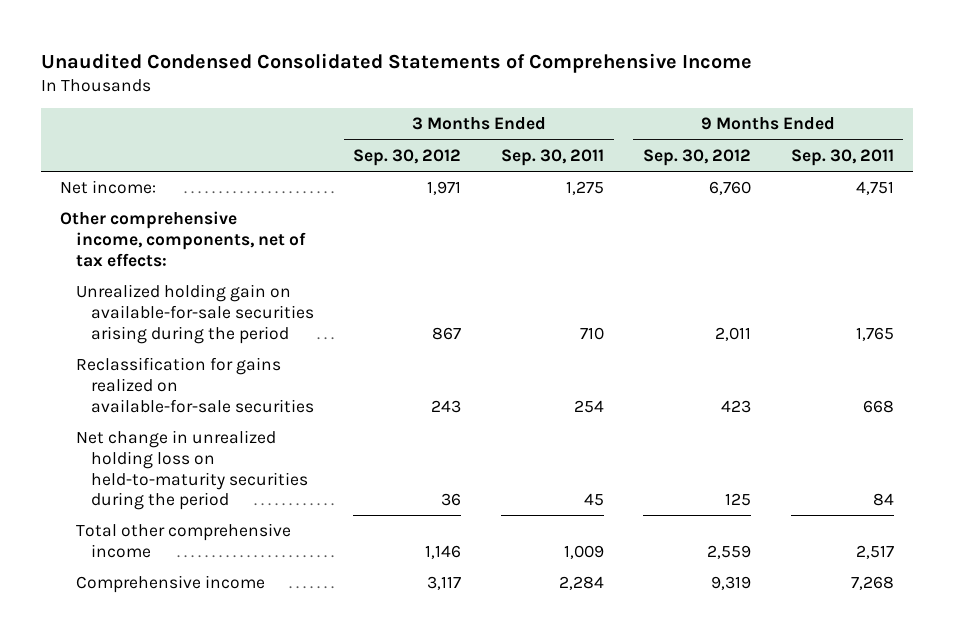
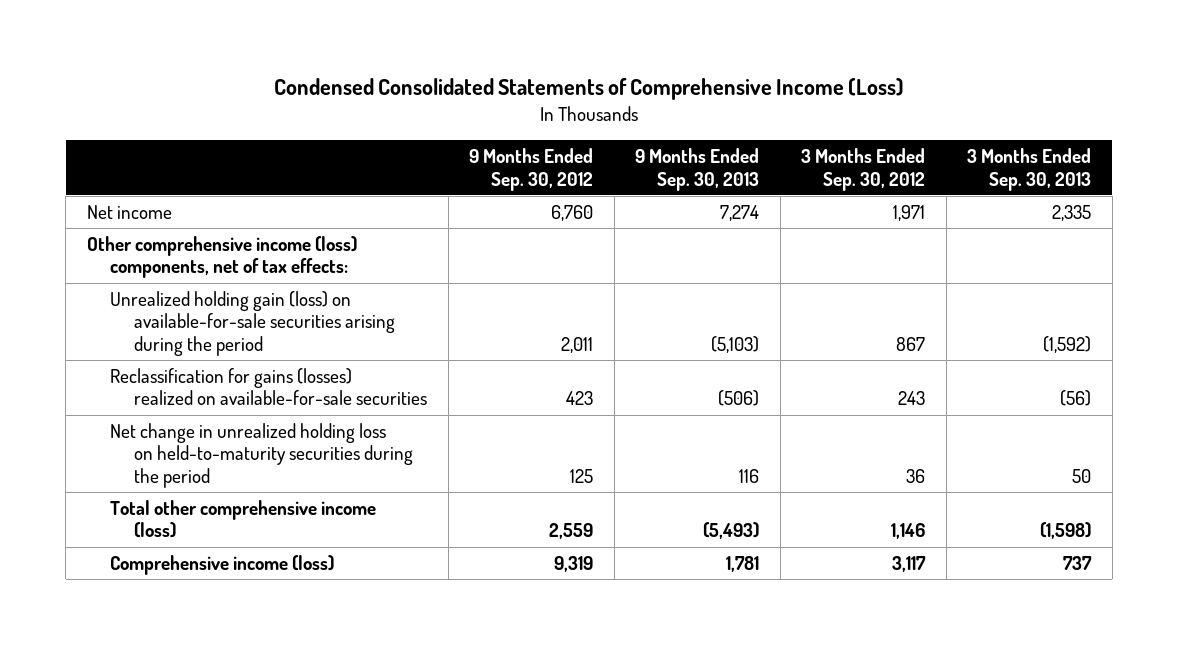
[40,52,752,73] Unaudited Condensed Consolidated Statements of Comprehensive Income -> [273,78,904,101] Condensed Consolidated Statements of Comprehensive Income (Loss)
[500,148,604,166] Sep. 30, 2011 -> none
[790,148,894,166] Sep. 30, 2011 -> none
none -> [635,148,760,191] 9 Months Ended Sep. 30, 2013
none -> [967,148,1092,191] 3 Months Ended Sep. 30, 2013
[60,180,157,195] Net income: -> [86,205,172,220] Net income
[60,211,306,267] Other comprehensive income, components, net of tax effects: -> [86,236,357,279] Other comprehensive income (loss) components, net of tax effects:
[75,284,315,344] Unrealized holding gain on available-for-sale securities arising during the period -> [110,291,396,356] Unrealized holding gain (loss) on available-for-sale securities arising during the period
[75,357,315,413] Reclassification for gains realized on available-for-sale securities -> [110,368,428,406] Reclassification for gains (losses) realized on available-for-sale securities
[75,523,291,558] Total other comprehensive income -> [110,500,377,539] Total other comprehensive income (loss)
[75,575,265,594] Comprehensive income -> [110,555,335,576] Comprehensive income (loss)

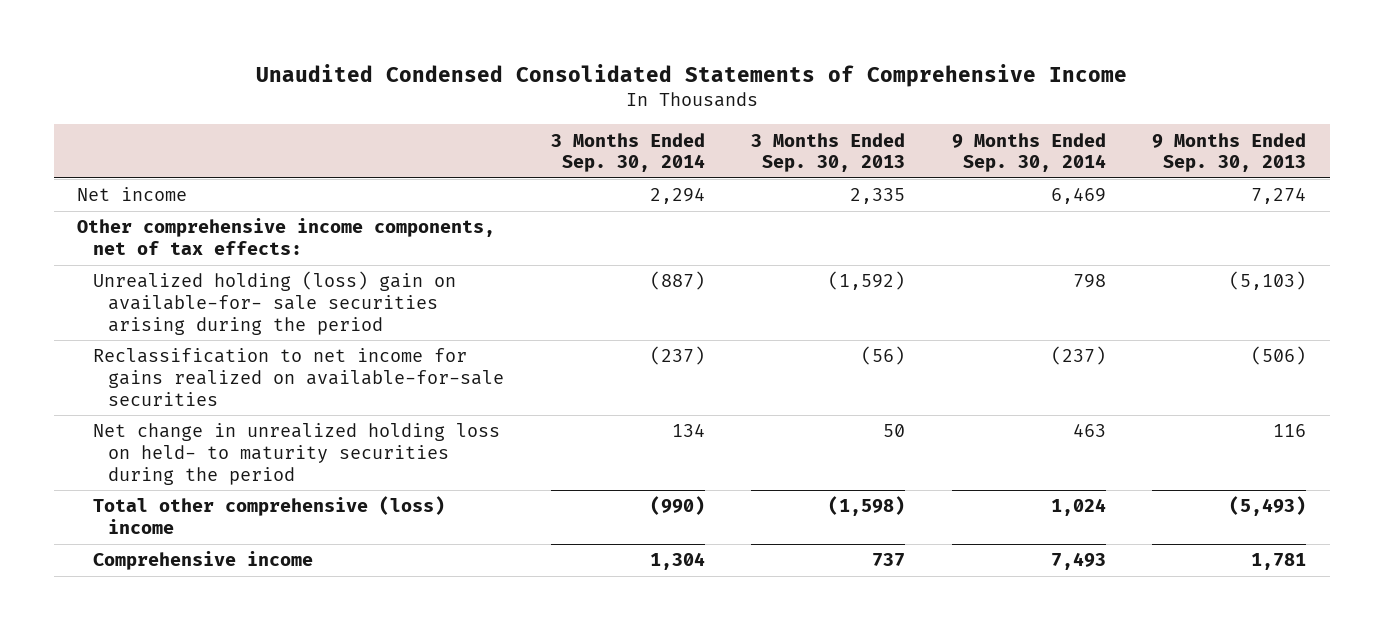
[273,78,904,101] Condensed Consolidated Statements of Comprehensive Income (Loss) -> [255,64,1127,88] Unaudited Condensed Consolidated Statements of Comprehensive Income
[469,148,594,191] 9 Months Ended Sep. 30, 2012 -> none
[801,148,926,191] 3 Months Ended Sep. 30, 2012 -> none
none -> [550,132,705,173] 3 Months Ended Sep. 30, 2014
none -> [951,132,1106,173] 9 Months Ended Sep. 30, 2014
[86,236,357,279] Other comprehensive income (loss) components, net of tax effects: -> [77,218,496,255] Other comprehensive income components, net of tax effects:
[110,291,396,356] Unrealized holding gain (loss) on available-for-sale securities arising during the period -> [92,271,456,335] Unrealized holding (loss) gain on available-for- sale securities arising during the period
[110,368,428,406] Reclassification for gains (losses) realized on available-for-sale securities -> [92,348,505,406] Reclassification to net income for gains realized on available-for-sale securities
[110,423,414,488] Net change in unrealized holding loss on held-to-maturity securities during the period -> [92,423,500,485] Net change in unrealized holding loss on held- to maturity securities during the period
[110,500,377,539] Total other comprehensive income (loss) -> [92,496,445,534] Total other comprehensive (loss) income
[110,555,335,576] Comprehensive income (loss) -> [92,551,313,571] Comprehensive income

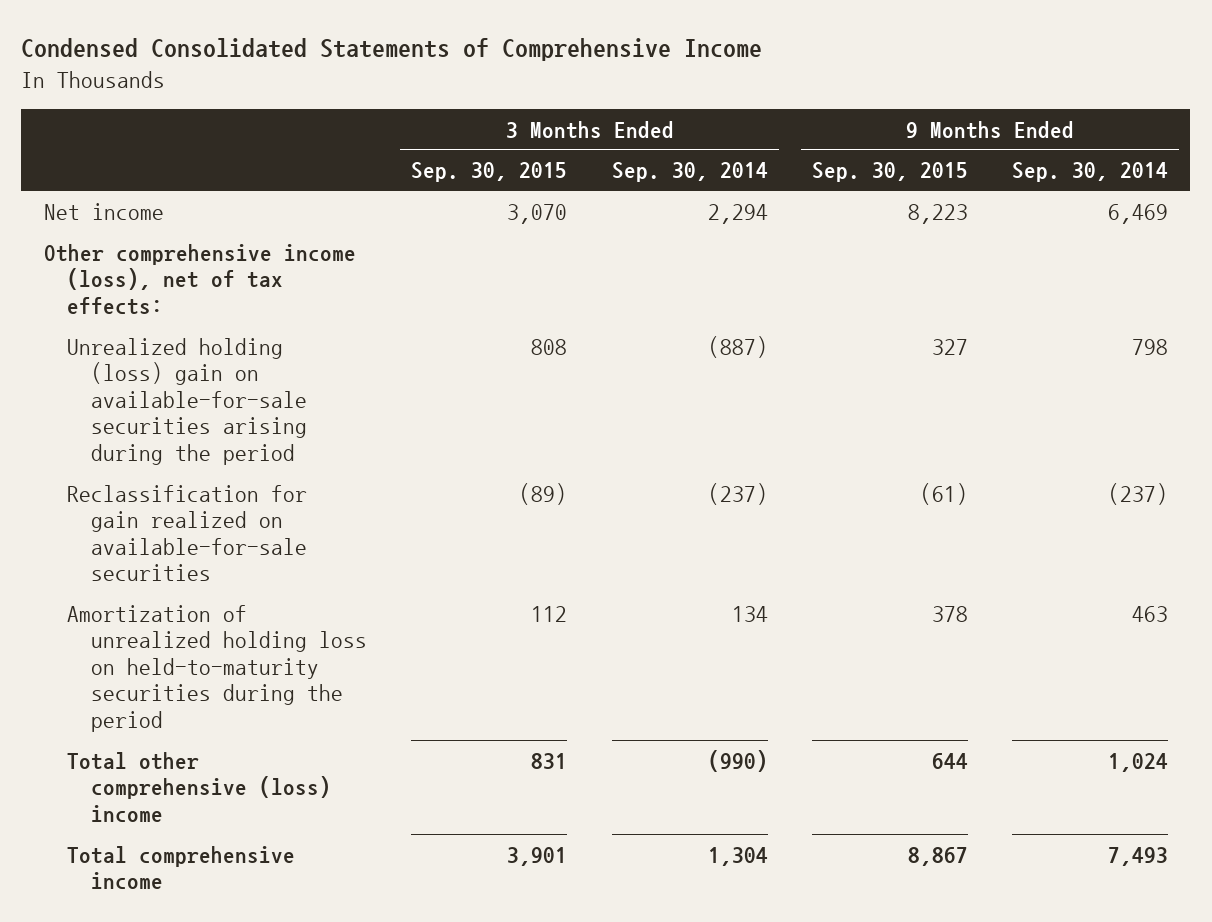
[255,64,1127,88] Unaudited Condensed Consolidated Statements of Comprehensive Income -> [21,38,763,62] Condensed Consolidated Statements of Comprehensive Income
[751,132,906,173] 3 Months Ended Sep. 30, 2013 -> none
[1152,132,1307,173] 9 Months Ended Sep. 30, 2013 -> none
none -> [411,162,568,183] Sep. 30, 2015
none -> [811,162,968,183] Sep. 30, 2015
[77,218,496,255] Other comprehensive income components, net of tax effects: -> [43,243,356,315] Other comprehensive income (loss), net of tax effects:
[92,271,456,335] Unrealized holding (loss) gain on available-for- sale securities arising during the period -> [67,337,308,465] Unrealized holding (loss) gain on available-for-sale securities arising during the period
[92,348,505,406] Reclassification to net income for gains realized on available-for-sale securities -> [67,484,308,582] Reclassification for gain realized on available-for-sale securities
[92,423,500,485] Net change in unrealized holding loss on held- to maturity securities during the period -> [67,604,368,732] Amortization of unrealized holding loss on held-to-maturity securities during the period
[92,551,313,571] Comprehensive income -> [67,845,296,891] Total comprehensive income

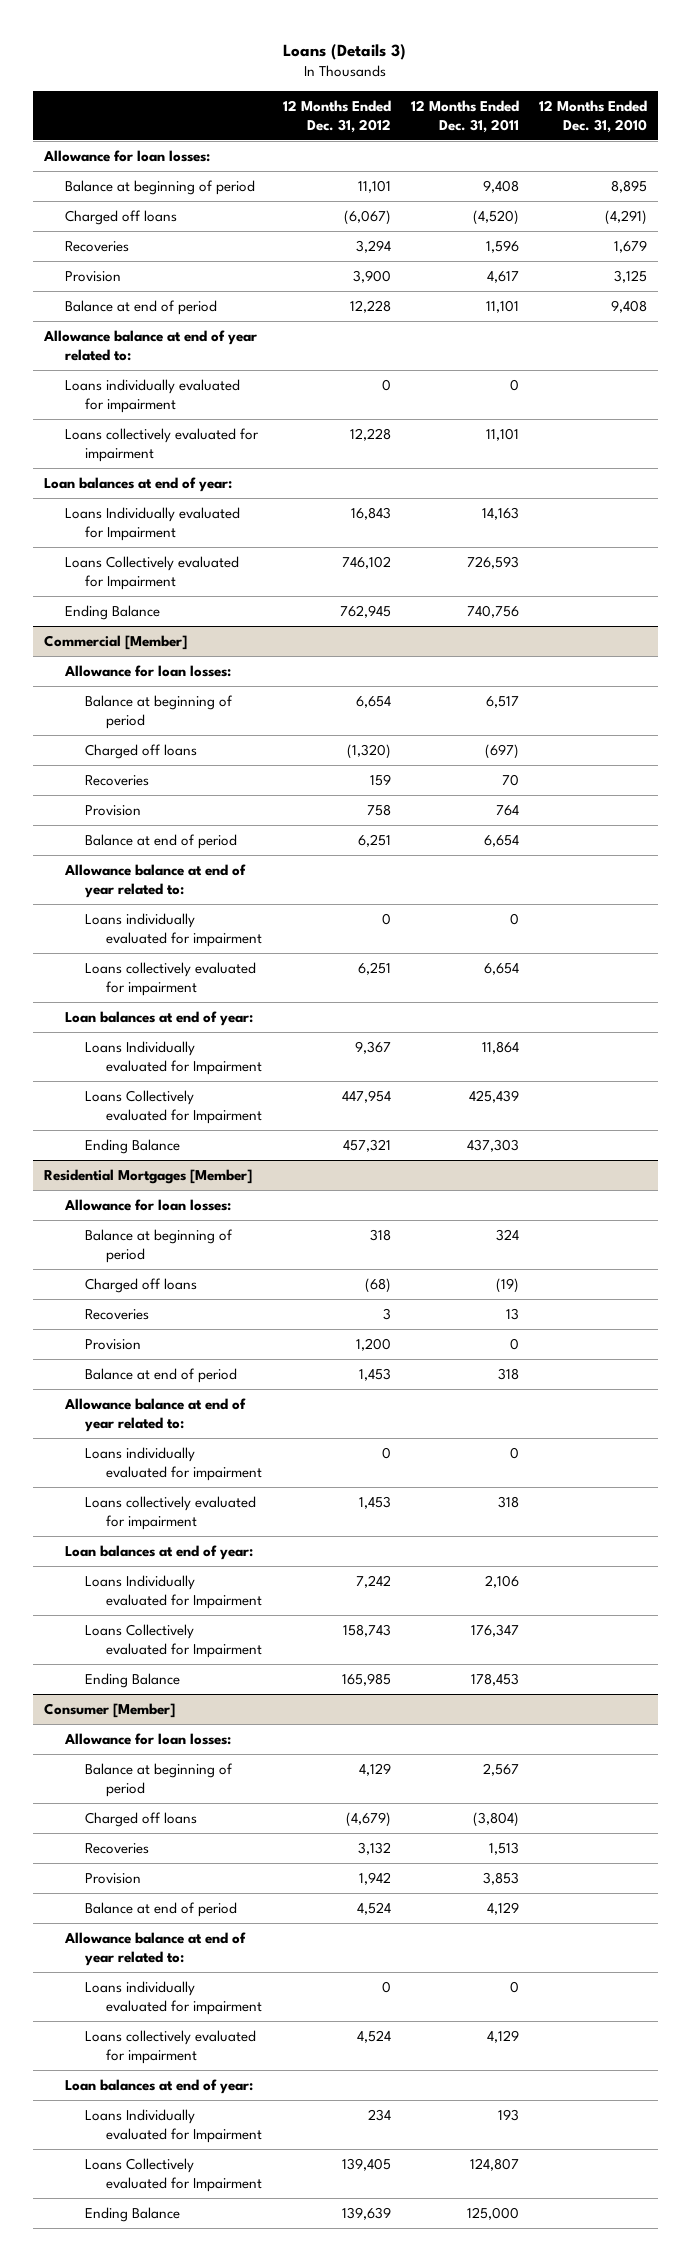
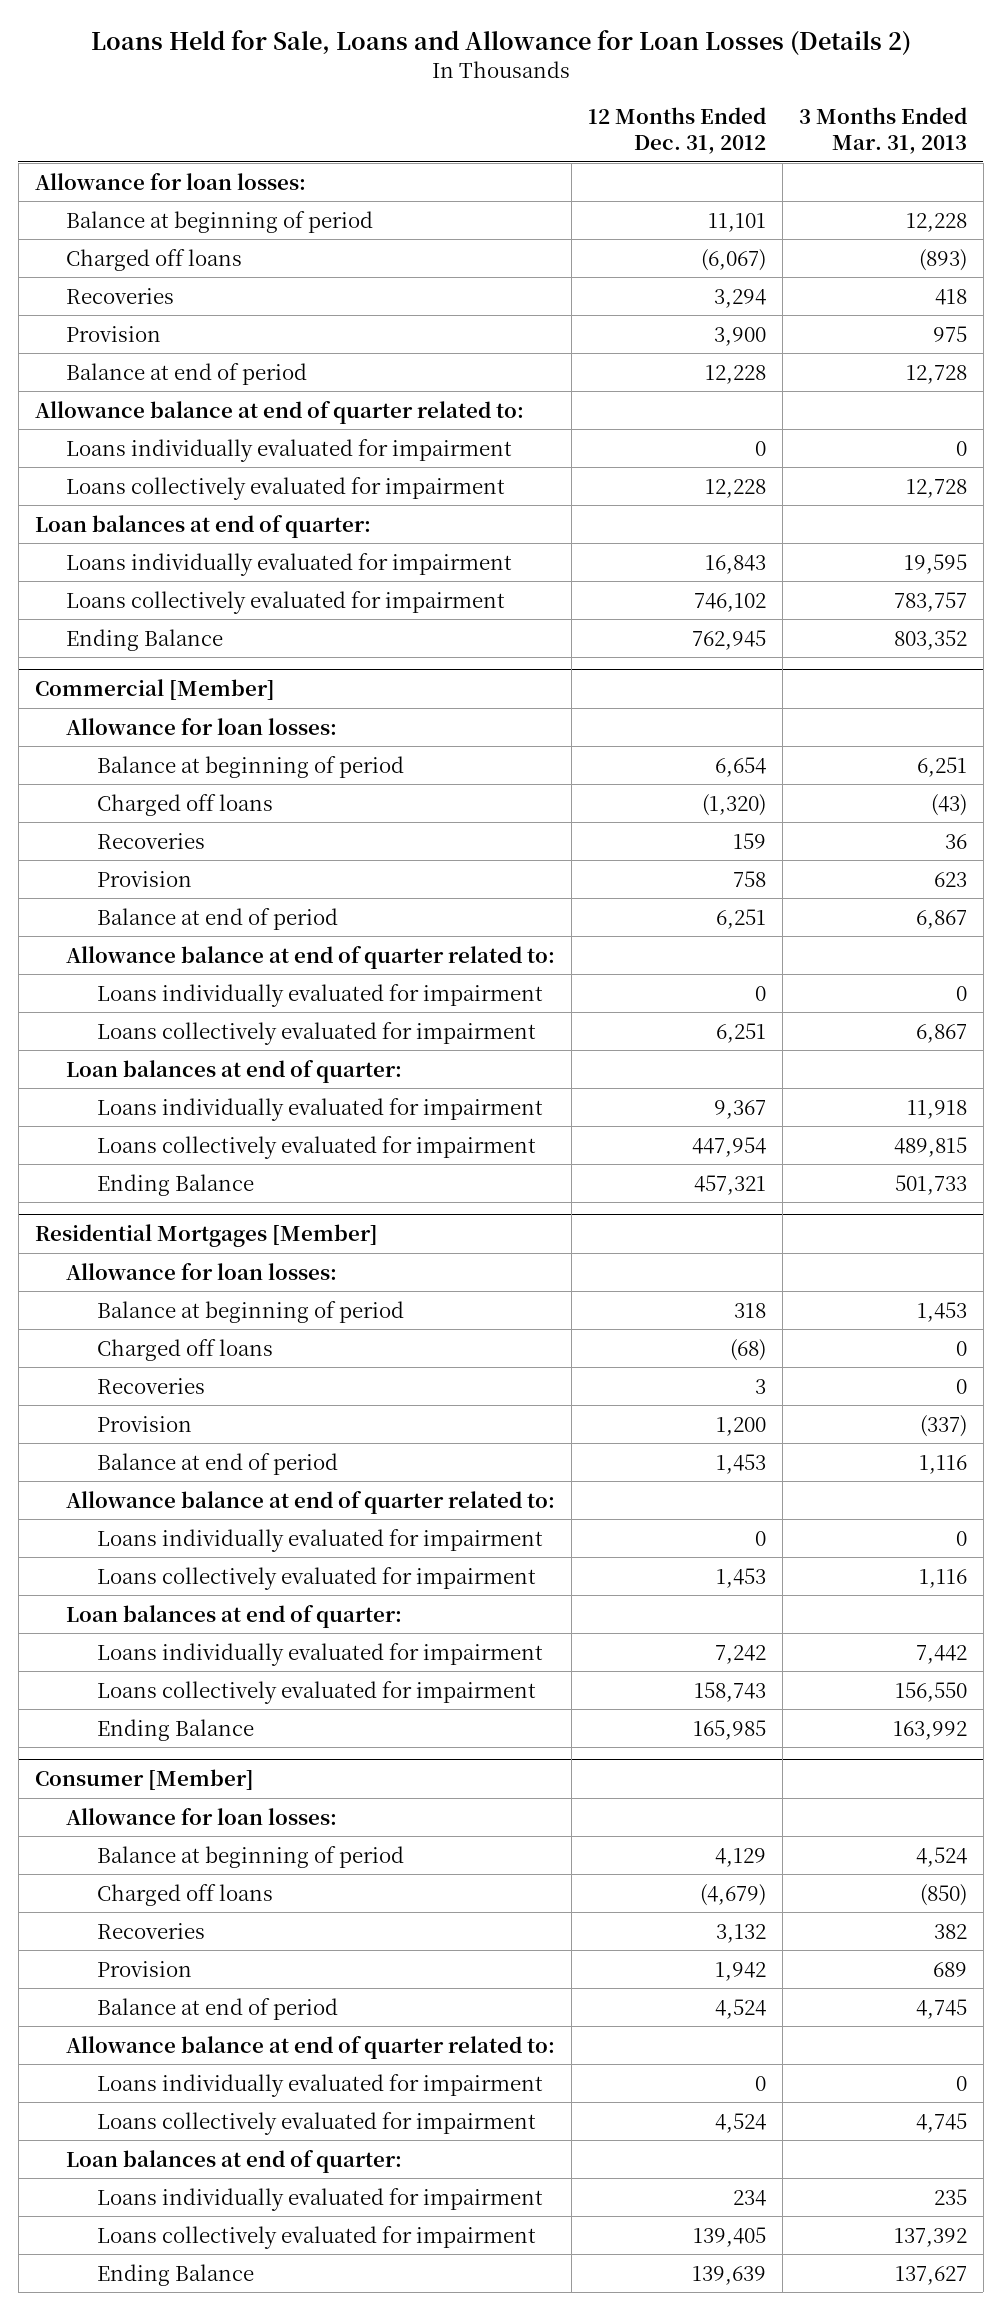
[283,44,407,61] Loans (Details 3) -> [90,30,911,56] Loans Held for Sale, Loans and Allowance for Loan Losses (Details 2)
[411,99,520,133] 12 Months Ended Dec. 31, 2011 -> none
[539,99,648,133] 12 Months Ended Dec. 31, 2010 -> none
none -> [798,107,967,154] 3 Months Ended Mar. 31, 2013
[42,329,257,361] Allowance balance at end of year related to: -> [34,400,524,424] Allowance balance at end of quarter related to:
[43,476,232,492] Loan balances at end of year: -> [34,514,371,538] Loan balances at end of quarter:
[64,506,240,541] Loans Individually evaluated for Impairment -> [65,552,512,576] Loans individually evaluated for impairment
[64,555,239,590] Loans Collectively evaluated for Impairment -> [65,590,505,614] Loans collectively evaluated for impairment
[63,863,246,898] Allowance balance at end of year related to: -> [65,945,555,969] Allowance balance at end of quarter related to:
[64,1010,253,1026] Loan balances at end of year: -> [65,1059,402,1083] Loan balances at end of quarter:
[85,1040,263,1075] Loans Individually evaluated for Impairment -> [96,1097,543,1121] Loans individually evaluated for impairment
[85,1089,263,1124] Loans Collectively evaluated for Impairment -> [96,1135,536,1159] Loans collectively evaluated for impairment
[63,1397,246,1432] Allowance balance at end of year related to: -> [65,1490,555,1514] Allowance balance at end of quarter related to:
[64,1544,253,1560] Loan balances at end of year: -> [65,1604,402,1628] Loan balances at end of quarter:
[85,1574,263,1609] Loans Individually evaluated for Impairment -> [96,1642,543,1666] Loans individually evaluated for impairment
[85,1623,263,1658] Loans Collectively evaluated for Impairment -> [96,1680,536,1704] Loans collectively evaluated for impairment
[63,1931,246,1966] Allowance balance at end of year related to: -> [65,2035,555,2059] Allowance balance at end of quarter related to:
[64,2078,253,2094] Loan balances at end of year: -> [65,2149,402,2173] Loan balances at end of quarter:
[85,2108,263,2143] Loans Individually evaluated for Impairment -> [96,2187,543,2211] Loans individually evaluated for impairment
[85,2157,263,2192] Loans Collectively evaluated for Impairment -> [96,2225,536,2249] Loans collectively evaluated for impairment

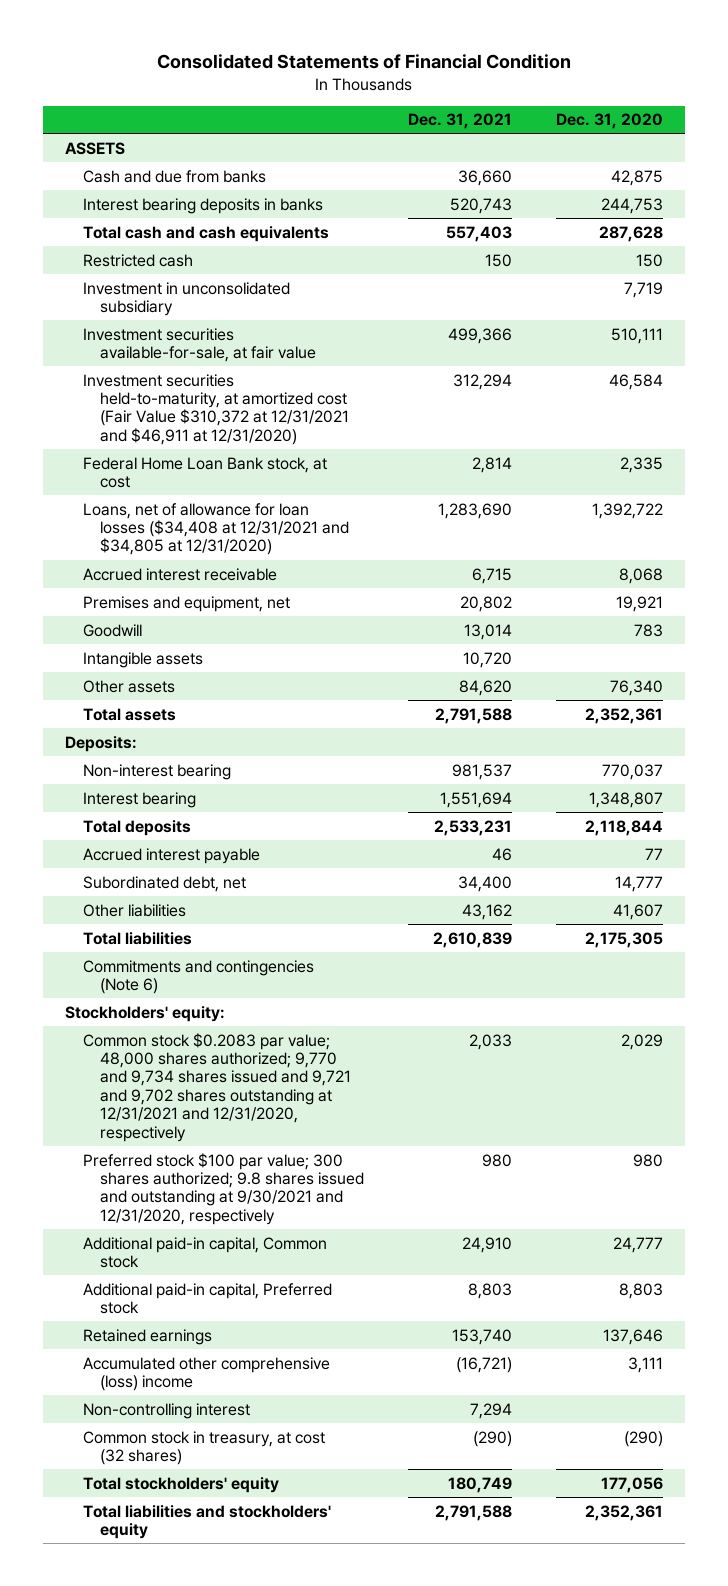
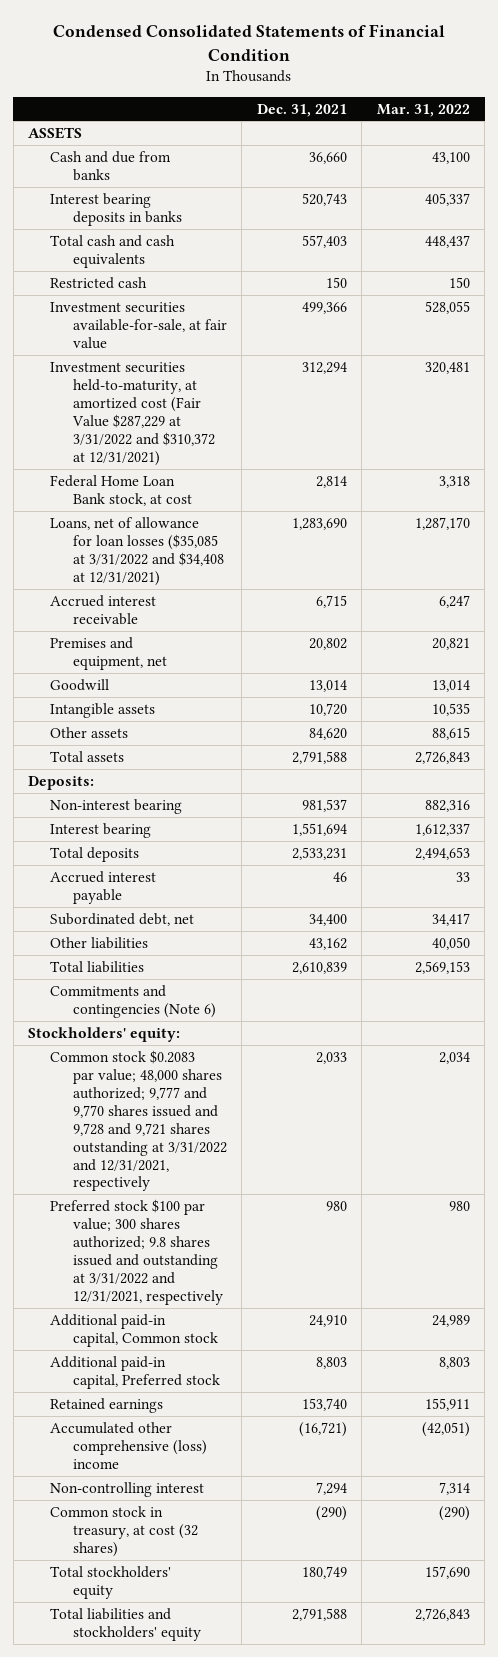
[157,53,572,69] Consolidated Statements of Financial Condition -> [52,23,445,61] Condensed Consolidated Statements of Financial Condition
[556,113,664,130] Dec. 31, 2020 -> none
none -> [376,103,470,117] Mar. 31, 2022
[82,281,290,316] Investment in unconsolidated subsidiary -> none
[82,373,350,445] Investment securities held-to-maturity, at amortized cost (Fair Value $310,372 at 12/31/2021 and $46,911 at 12/31/2020) -> [50,361,215,466] Investment securities held-to-maturity, at amortized cost (Fair Value $287,229 at 3/31/2022 and $310,372 at 12/31/2021)
[82,502,350,556] Loans, net of allowance for loan losses ($34,408 at 12/31/2021 and $34,805 at 12/31/2020) -> [50,516,224,586] Loans, net of allowance for loan losses ($35,085 at 3/31/2022 and $34,408 at 12/31/2021)
[82,1032,352,1142] Common stock $0.2083 par value; 48,000 shares authorized; 9,770 and 9,734 shares issued and 9,721 and 9,702 shares outstanding at 12/31/2021 and 12/31/2020, respectively -> [50,1049,227,1192] Common stock $0.2083 par value; 48,000 shares authorized; 9,777 and 9,770 shares issued and 9,728 and 9,721 shares outstanding at 3/31/2022 and 12/31/2021, respectively
[82,1152,365,1225] Preferred stock $100 par value; 300 shares authorized; 9.8 shares issued and outstanding at 9/30/2021 and 12/31/2020, respectively -> [50,1198,223,1305] Preferred stock $100 par value; 300 shares authorized; 9.8 shares issued and outstanding at 3/31/2022 and 12/31/2021, respectively

